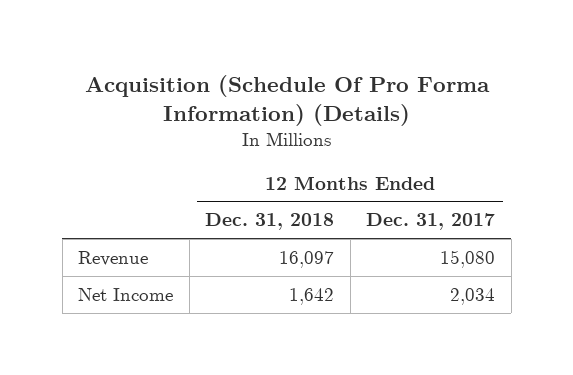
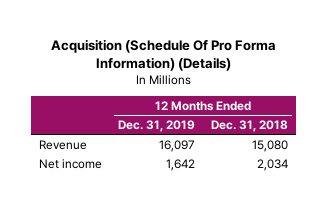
[366,213,496,231] Dec. 31, 2017 -> none
none -> [118,120,196,133] Dec. 31, 2019
[279,250,335,268] 16,097 -> [251,139,288,152] 15,080
[78,287,174,301] Net Income -> [39,158,103,169] Net income
[289,287,335,305] 1,642 -> [256,158,288,171] 2,034

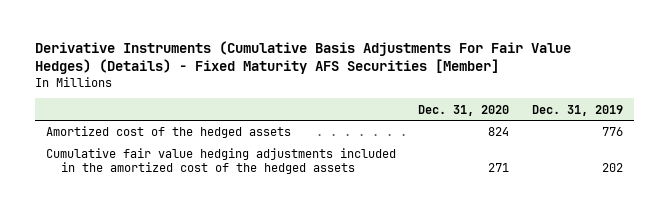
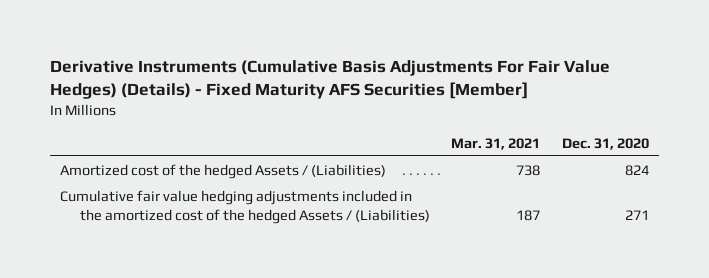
[531,104,623,116] Dec. 31, 2019 -> none
none -> [451,137,541,150] Mar. 31, 2021
[46,126,292,139] Amortized cost of the hedged assets -> [60,163,387,179] Amortized cost of the hedged Assets / (Liabilities)
[46,148,397,175] Cumulative fair value hedging adjustments included in the amortized cost of the hedged assets -> [60,189,430,224] Cumulative fair value hedging adjustments included in the amortized cost of the hedged Assets / (Liabilities)

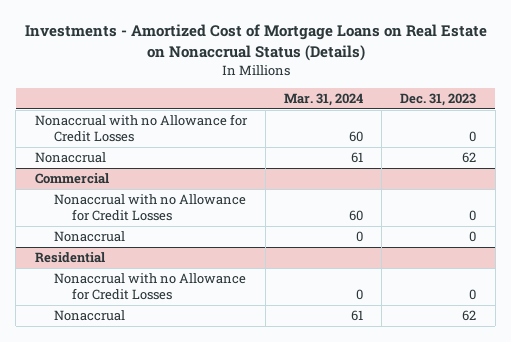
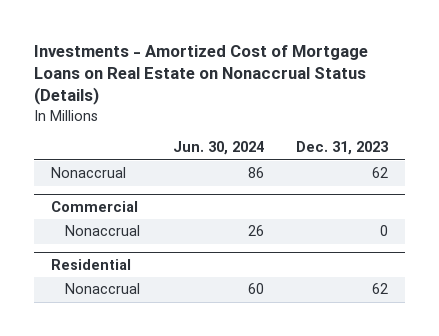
[284,93,364,107] Mar. 31, 2024 -> none
none -> [172,141,264,156] Jun. 30, 2024
[34,114,248,142] Nonaccrual with no Allowance for Credit Losses -> none
[53,194,246,221] Nonaccrual with no Allowance for Credit Losses -> none
[53,273,246,300] Nonaccrual with no Allowance for Credit Losses -> none

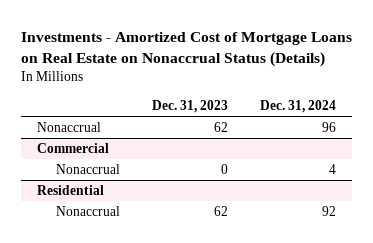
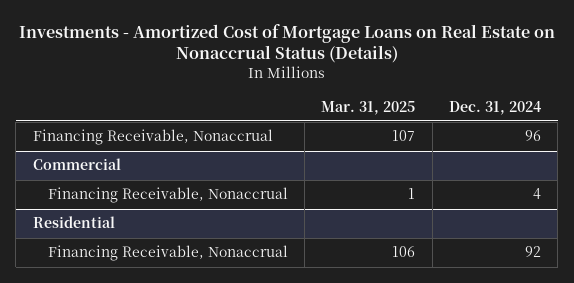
[152,99,229,113] Dec. 31, 2023 -> none
none -> [321,100,416,115] Mar. 31, 2025
[36,122,101,133] Nonaccrual -> [32,129,273,146] Financing Receivable, Nonaccrual
[56,164,121,175] Nonaccrual -> [47,187,288,204] Financing Receivable, Nonaccrual
[56,206,121,217] Nonaccrual -> [47,245,288,262] Financing Receivable, Nonaccrual

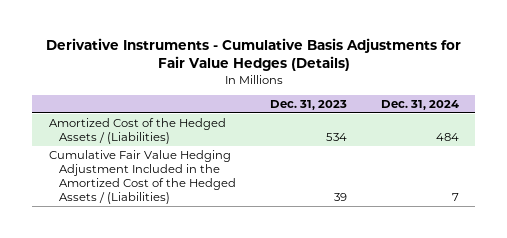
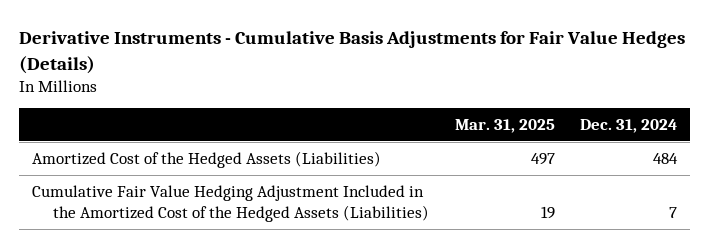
[269,99,347,110] Dec. 31, 2023 -> none
none -> [454,118,555,133] Mar. 31, 2025
[48,117,226,144] Amortized Cost of the Hedged Assets / (Liabilities) -> [31,150,381,168] Amortized Cost of the Hedged Assets (Liabilities)
[48,149,237,205] Cumulative Fair Value Hedging Adjustment Included in the Amortized Cost of the Hedged Assets / (Liabilities) -> [31,184,430,223] Cumulative Fair Value Hedging Adjustment Included in the Amortized Cost of the Hedged Assets (Liabilities)

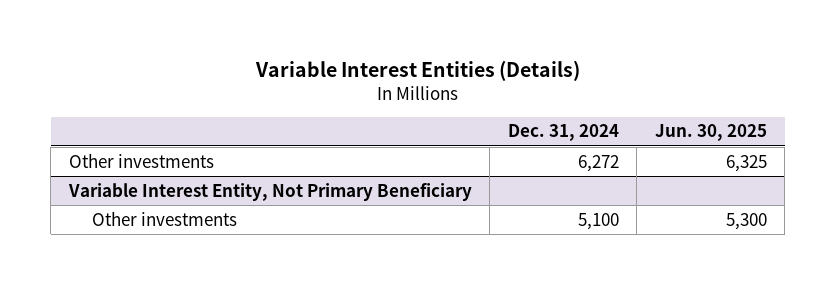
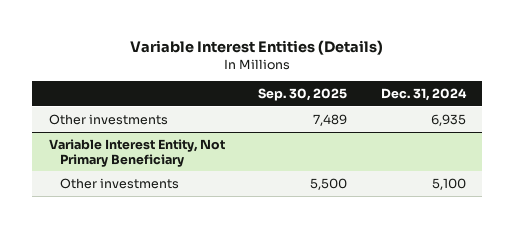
[654,124,767,142] Jun. 30, 2025 -> none
none -> [258,88,348,102] Sep. 30, 2025
[577,154,619,172] 6,272 -> [430,113,466,126] 6,935

